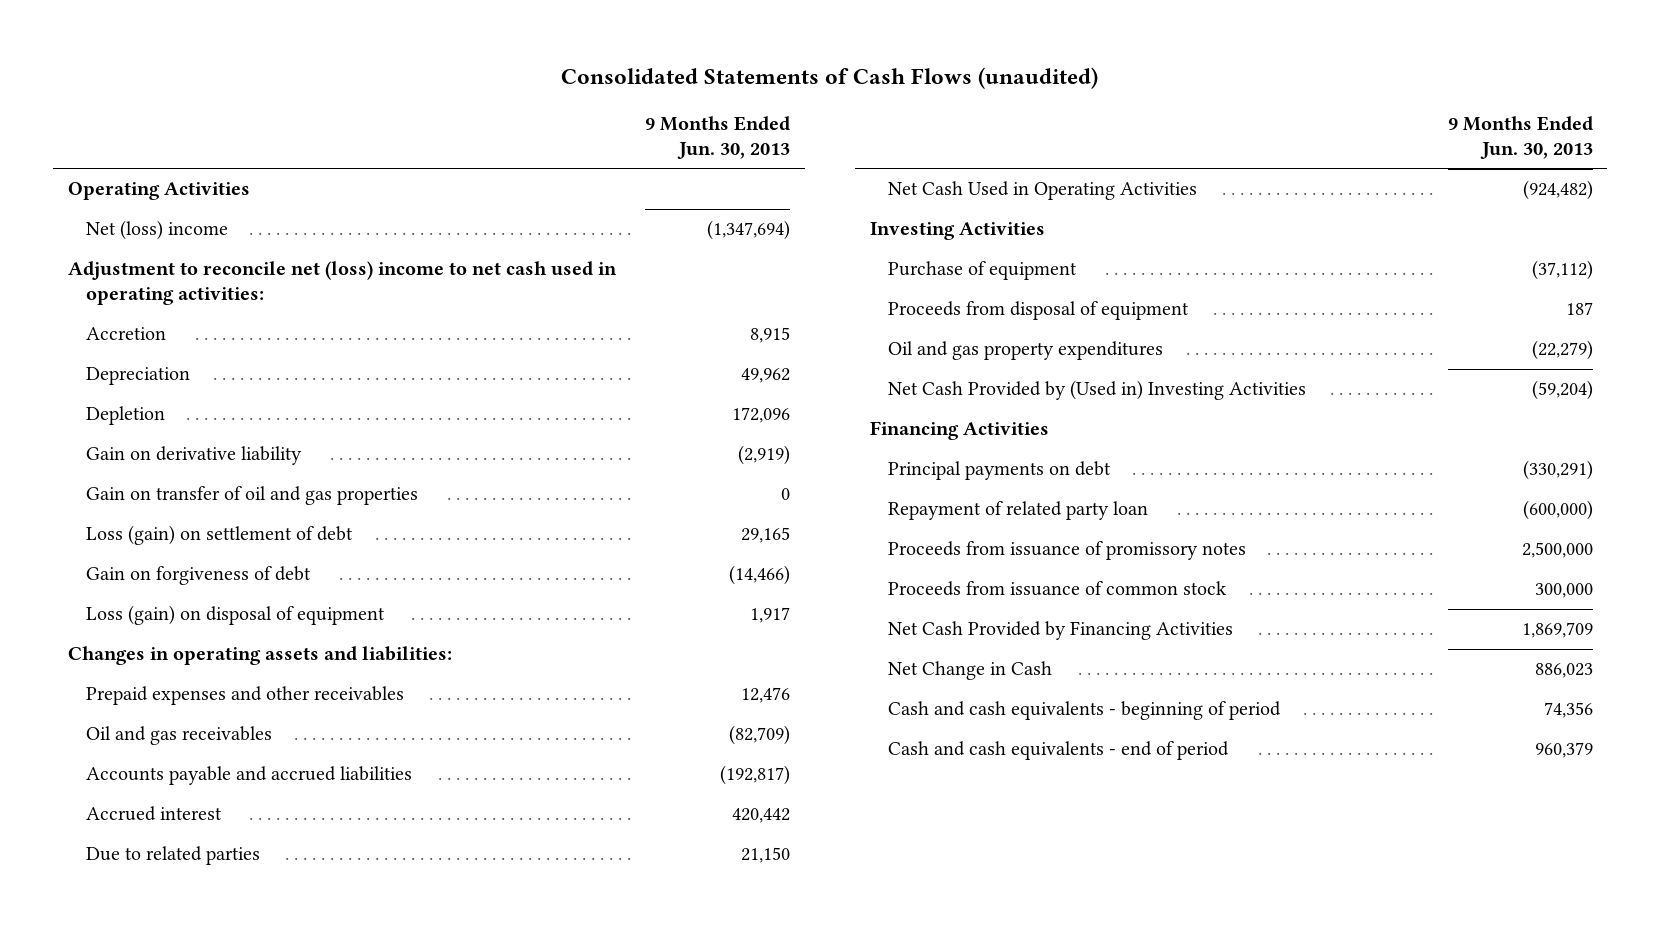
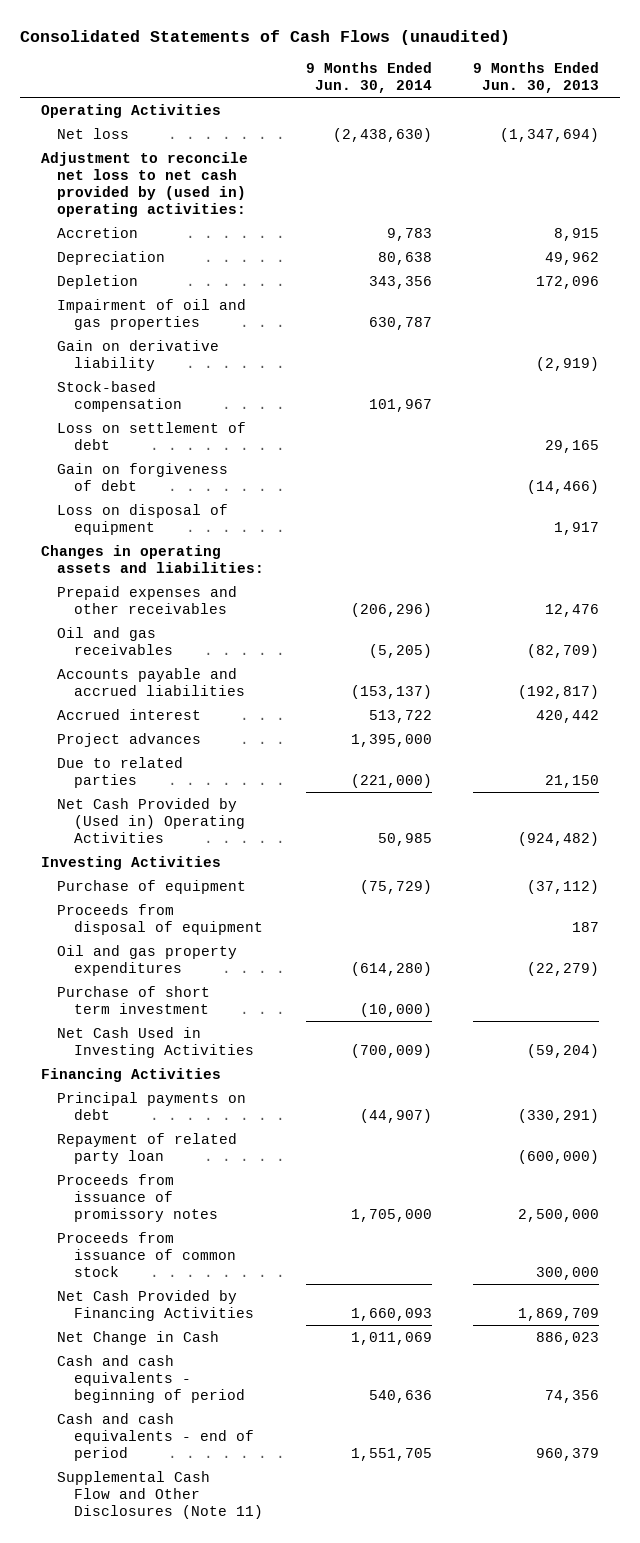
none -> [305,62,432,94] 9 Months Ended Jun. 30, 2014
[85,220,228,241] Net (loss) income -> [57,127,130,139] Net loss
[67,261,617,306] Adjustment to reconcile net (loss) income to net cash used in operating activities: -> [40,151,248,217] Adjustment to reconcile net loss to net cash provided by (used in) operating activities:
none -> [57,298,247,330] Impairment of oil and gas properties
[85,486,418,506] Gain on transfer of oil and gas properties -> none
none -> [57,380,182,412] Stock-based compensation
[85,525,353,546] Loss (gain) on settlement of debt -> [57,421,247,450] Loss on settlement of debt
[85,605,385,626] Loss (gain) on disposal of equipment -> [57,503,229,535] Loss on disposal of equipment
none -> [57,732,202,747] Project advances
[887,181,1197,201] Net Cash Used in Operating Activities -> [57,797,245,843] Net Cash Provided by (Used in) Operating Activities
none -> [57,985,211,1014] Purchase of short term investment
[887,380,1306,401] Net Cash Provided by (Used in) Investing Activities -> [57,1026,254,1058] Net Cash Used in Investing Activities
none -> [57,1470,263,1519] Supplemental Cash Flow and Other Disclosures (Note 11)

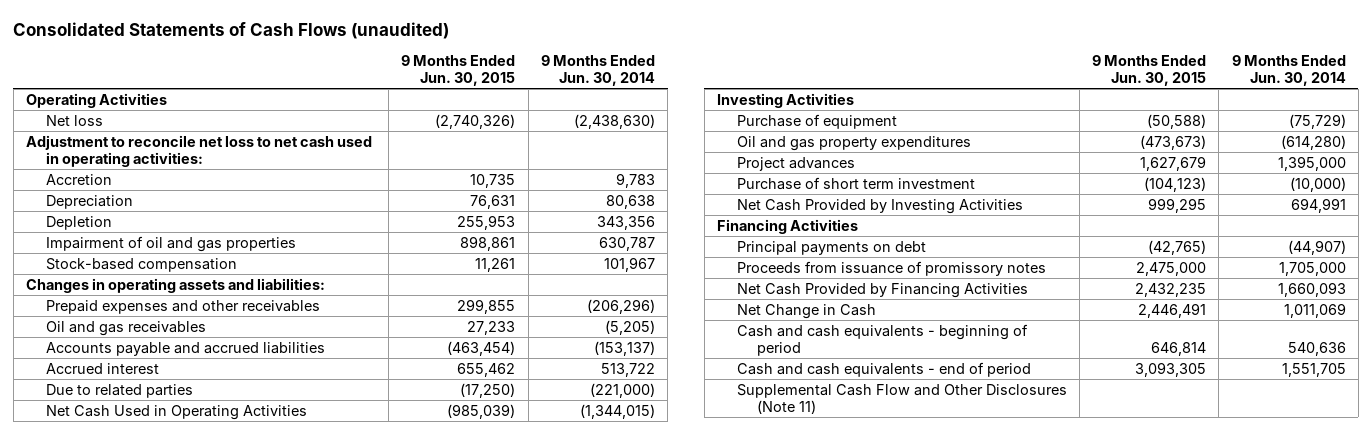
[473,62,600,94] 9 Months Ended Jun. 30, 2013 -> none
none -> [401,55,516,87] 9 Months Ended Jun. 30, 2015
[40,151,248,217] Adjustment to reconcile net loss to net cash provided by (used in) operating activities: -> [26,134,373,167] Adjustment to reconcile net loss to net cash used in operating activities:
[57,339,220,371] Gain on derivative liability -> none
[57,421,247,450] Loss on settlement of debt -> none
[57,462,229,491] Gain on forgiveness of debt -> none
[57,503,229,535] Loss on disposal of equipment -> none
[57,797,245,843] Net Cash Provided by (Used in) Operating Activities -> [45,404,307,420] Net Cash Used in Operating Activities
[377,832,432,846] 50,985 -> [579,403,655,419] (1,344,015)
[57,903,263,935] Proceeds from disposal of equipment -> none
[57,732,202,747] Project advances -> [736,156,855,171] Project advances
[57,1026,254,1058] Net Cash Used in Investing Activities -> [736,198,1023,214] Net Cash Provided by Investing Activities
[350,1043,432,1058] (700,009) -> [1290,197,1346,213] 694,991
[57,1132,238,1164] Repayment of related party loan -> none
[57,1231,236,1277] Proceeds from issuance of common stock -> none

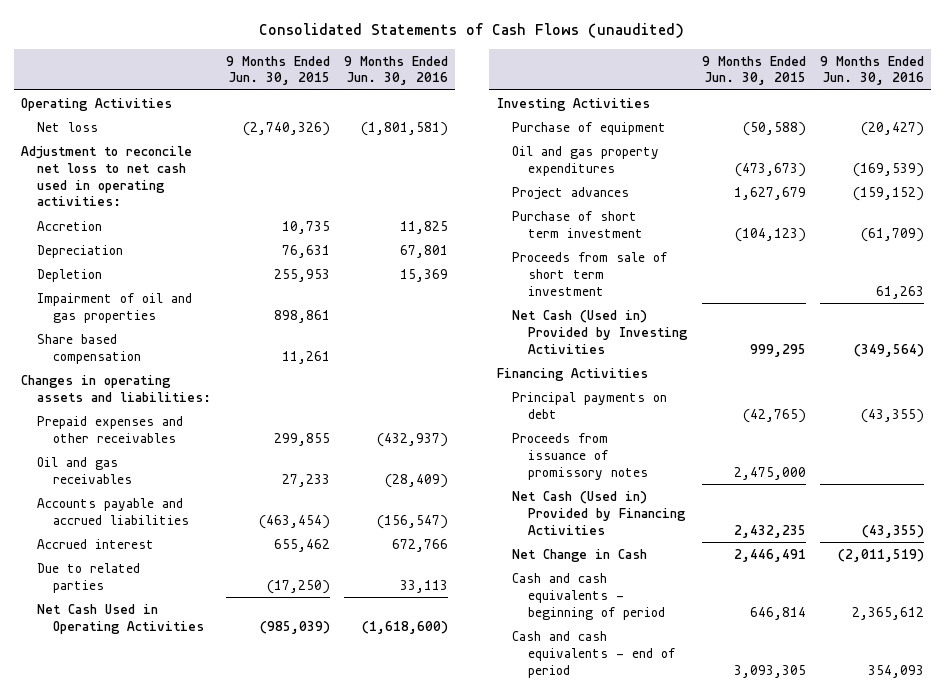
[540,55,655,87] 9 Months Ended Jun. 30, 2014 -> none
none -> [344,55,449,86] 9 Months Ended Jun. 30, 2016
[45,257,237,272] Stock-based compensation -> [36,333,141,364] Share based compensation
none -> [512,251,668,296] Proceeds from sale of short term investment
[736,198,1023,214] Net Cash Provided by Investing Activities -> [512,309,689,354] Net Cash (Used in) Provided by Investing Activities
[736,282,1028,298] Net Cash Provided by Financing Activities -> [512,490,687,535] Net Cash (Used in) Provided by Financing Activities
[736,383,1067,414] Supplemental Cash Flow and Other Disclosures (Note 11) -> none

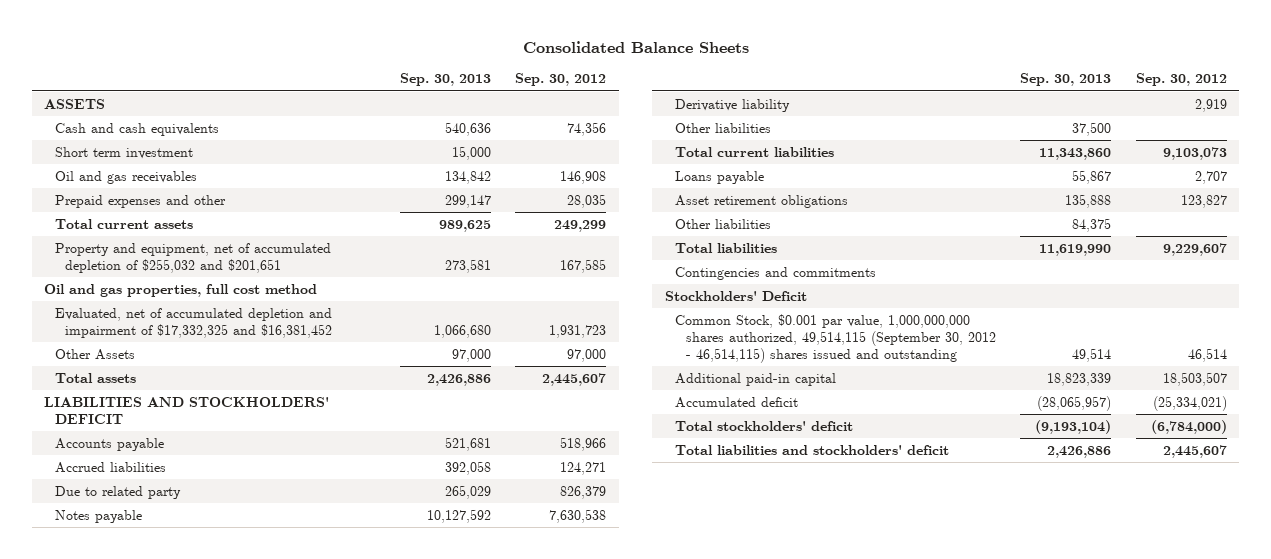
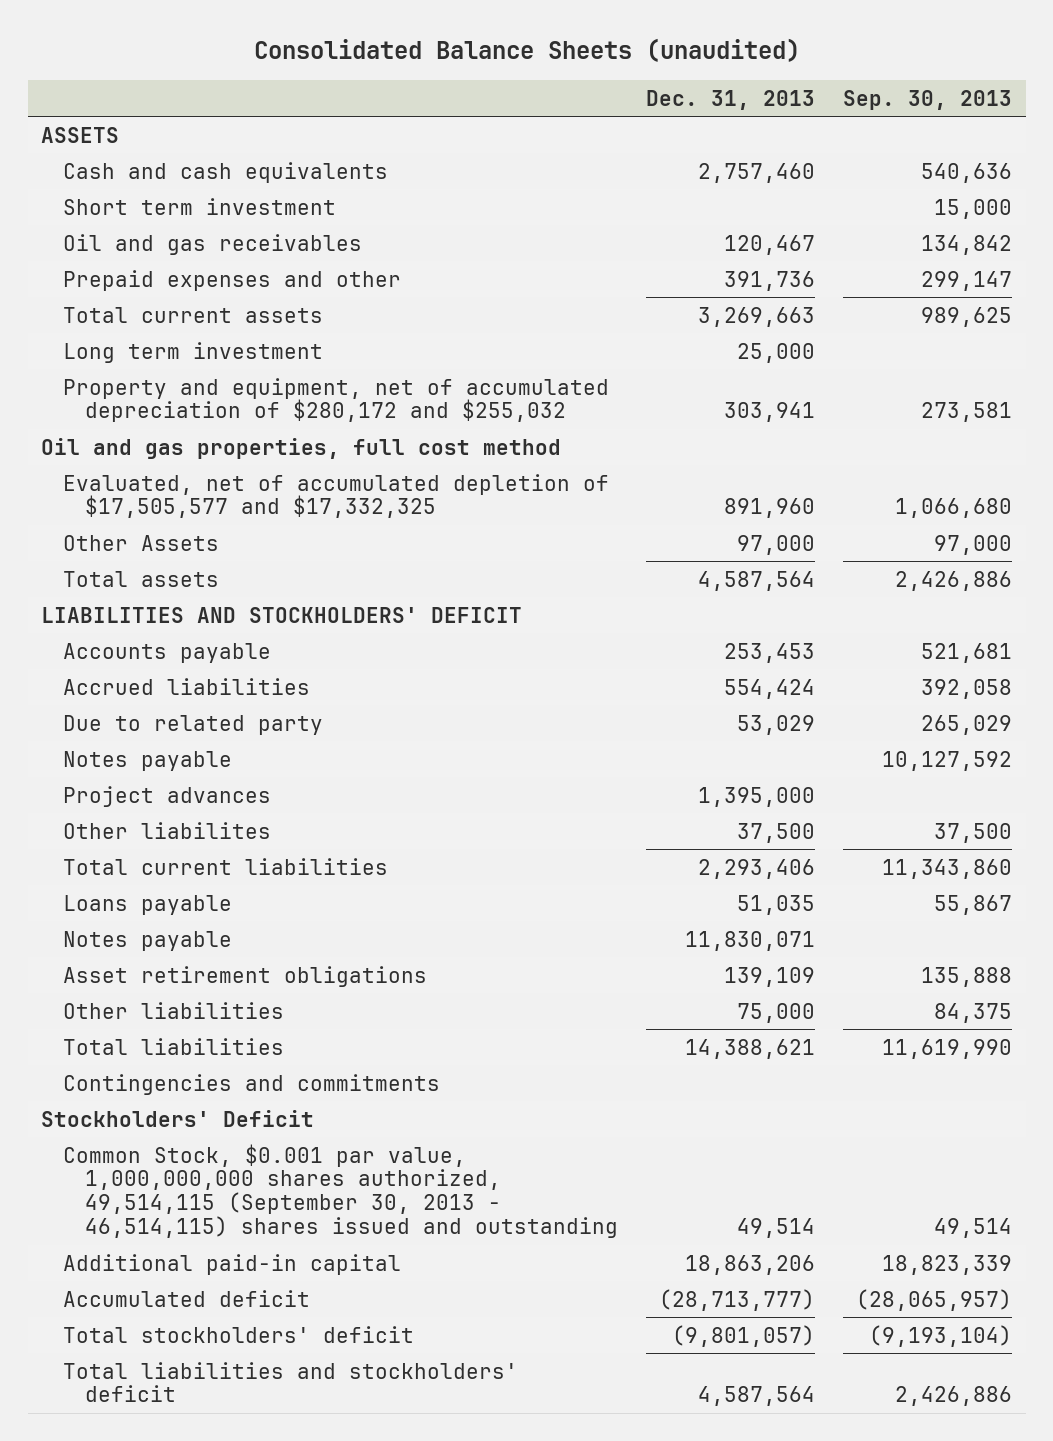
[522,40,749,53] Consolidated Balance Sheets -> [253,38,800,63] Consolidated Balance Sheets (unaudited)
[515,73,607,87] Sep. 30, 2012 -> none
none -> [645,89,815,110] Dec. 31, 2013
none -> [63,341,324,363] Long term investment
[54,242,331,273] Property and equipment, net of accumulated depletion of $255,032 and $201,651 -> [63,377,610,423] Property and equipment, net of accumulated depreciation of $280,172 and $255,032
[54,307,333,338] Evaluated, net of accumulated depletion and impairment of $17,332,325 and $16,381,452 -> [63,473,610,519] Evaluated, net of accumulated depletion of $17,505,577 and $17,332,325
[675,98,791,112] Derivative liability -> none
none -> [63,785,272,807] Project advances
[675,122,772,133] Other liabilities -> [63,821,272,839] Other liabilites
none -> [63,930,233,951] Notes payable
[675,313,996,363] Common Stock, $0.001 par value, 1,000,000,000 shares authorized, 49,514,115 (September 30, 2012 - 46,514,115) shares issued and outstanding -> [63,1143,619,1239] Common Stock, $0.001 par value, 1,000,000,000 shares authorized, 49,514,115 (September 30, 2013 - 46,514,115) shares issued and outstanding

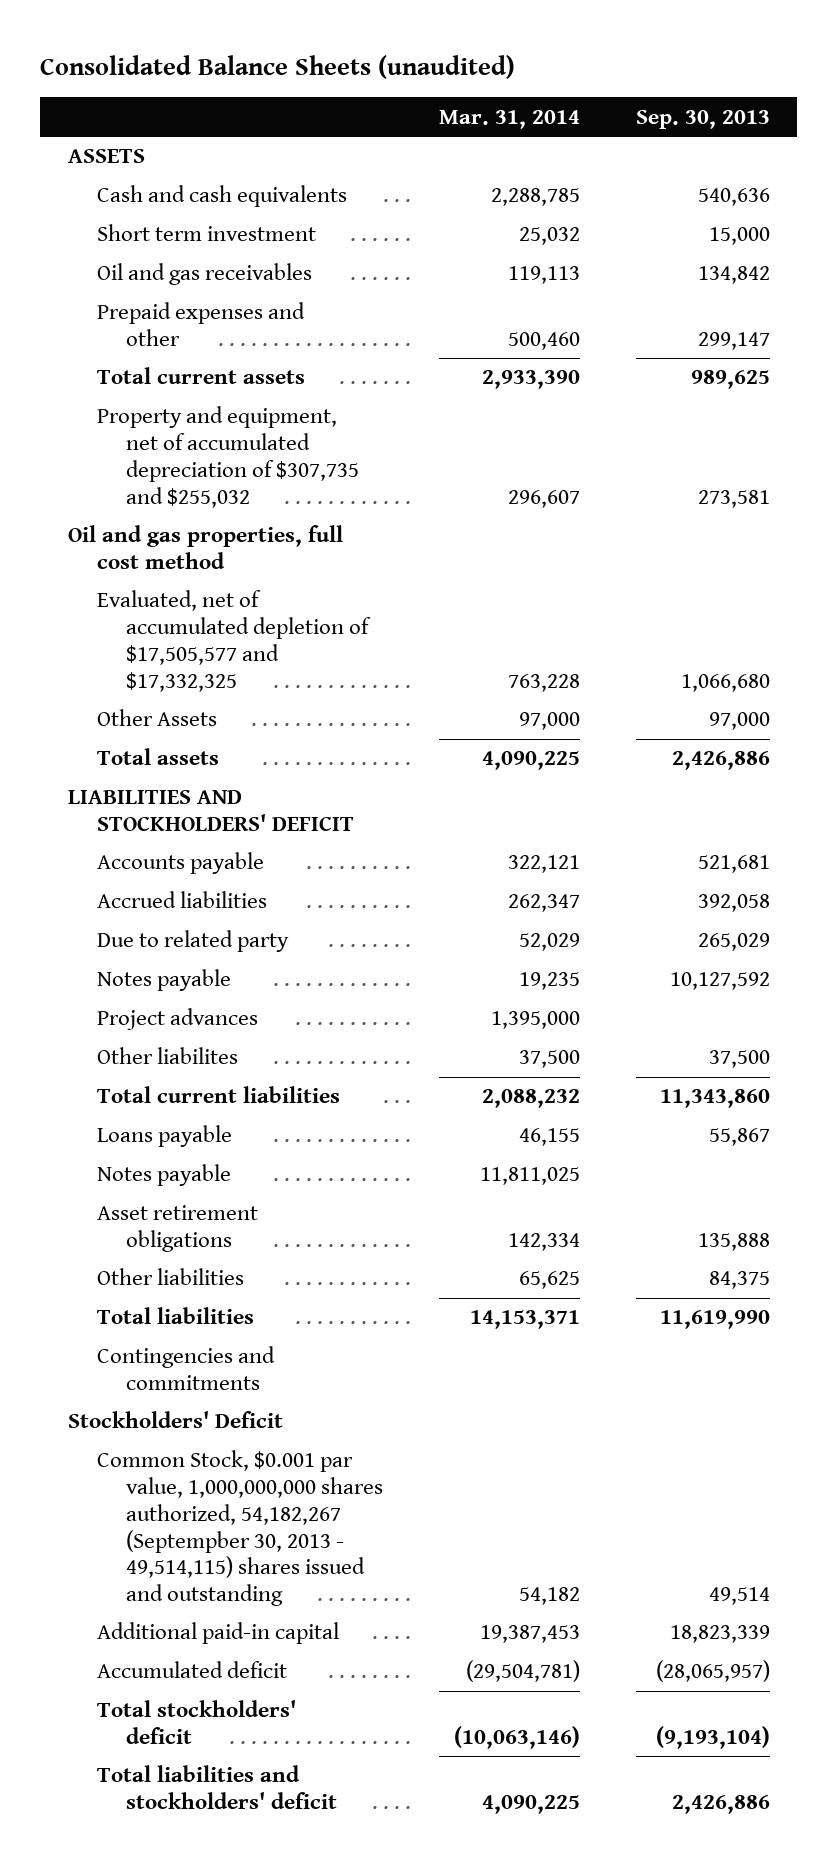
[645,89,815,110] Dec. 31, 2013 -> none
none -> [438,109,580,129] Mar. 31, 2014
[63,341,324,363] Long term investment -> none
[63,377,610,423] Property and equipment, net of accumulated depreciation of $280,172 and $255,032 -> [96,406,360,508] Property and equipment, net of accumulated depreciation of $307,735 and $255,032
[63,1143,619,1239] Common Stock, $0.001 par value, 1,000,000,000 shares authorized, 49,514,115 (September 30, 2013 - 46,514,115) shares issued and outstanding -> [96,1450,384,1607] Common Stock, $0.001 par value, 1,000,000,000 shares authorized, 54,182,267 (Septempber 30, 2013 - 49,514,115) shares issued and outstanding

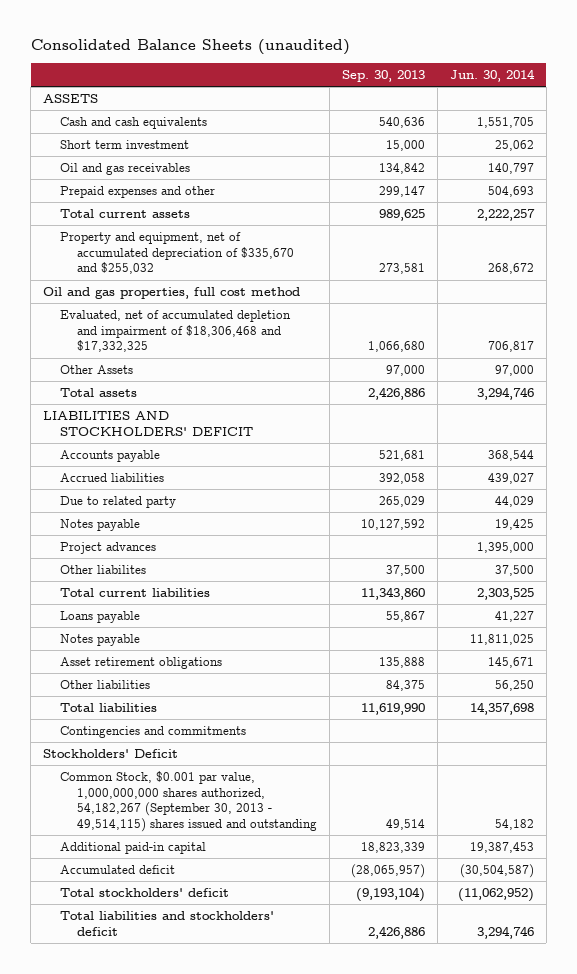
[438,109,580,129] Mar. 31, 2014 -> none
none -> [449,68,535,82] Jun. 30, 2014
[96,406,360,508] Property and equipment, net of accumulated depreciation of $307,735 and $255,032 -> [60,231,294,275] Property and equipment, net of accumulated depreciation of $335,670 and $255,032
[96,590,372,692] Evaluated, net of accumulated depletion of $17,505,577 and $17,332,325 -> [60,309,292,353] Evaluated, net of accumulated depletion and impairment of $18,306,468 and $17,332,325
[96,1450,384,1607] Common Stock, $0.001 par value, 1,000,000,000 shares authorized, 54,182,267 (Septempber 30, 2013 - 49,514,115) shares issued and outstanding -> [60,770,317,833] Common Stock, $0.001 par value, 1,000,000,000 shares authorized, 54,182,267 (September 30, 2013 - 49,514,115) shares issued and outstanding

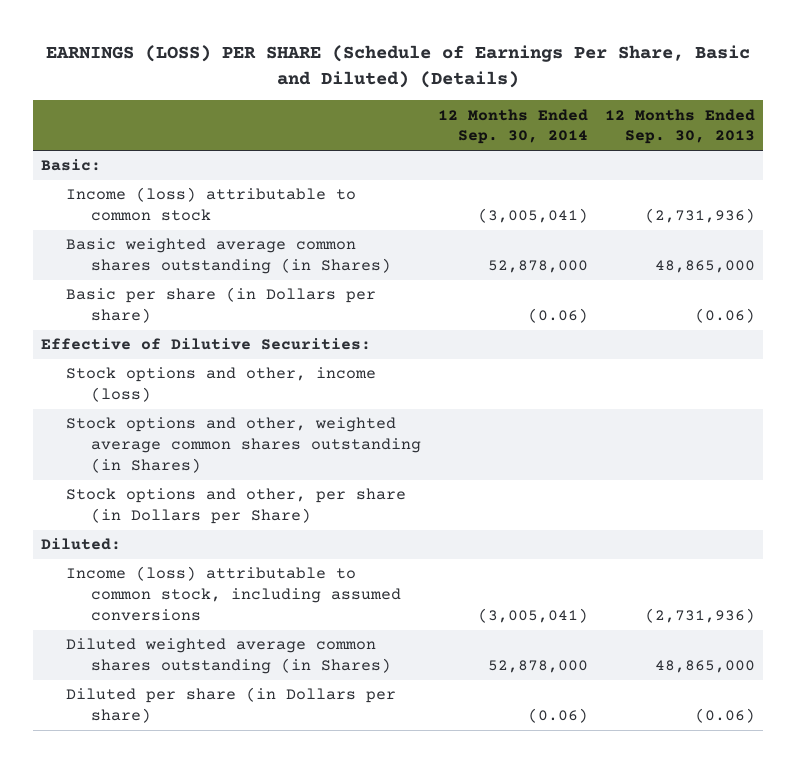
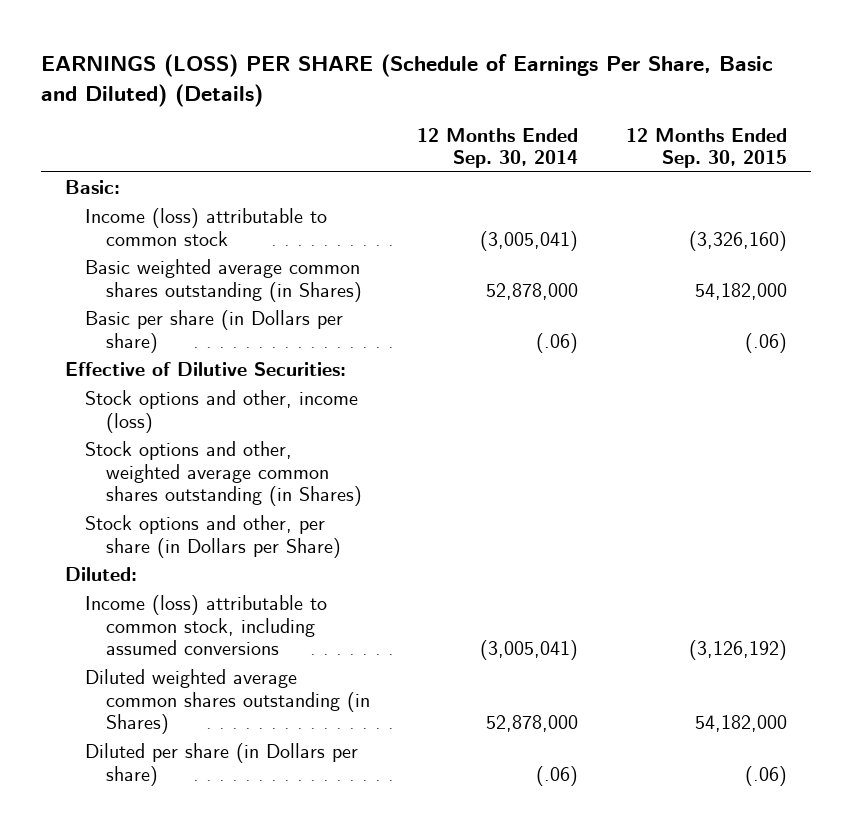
[604,108,755,145] 12 Months Ended Sep. 30, 2013 -> none
none -> [626,127,788,169] 12 Months Ended Sep. 30, 2015
[527,308,588,324] (0.06) -> [536,332,579,353] (.06)
[527,708,588,724] (0.06) -> [536,765,579,786] (.06)

